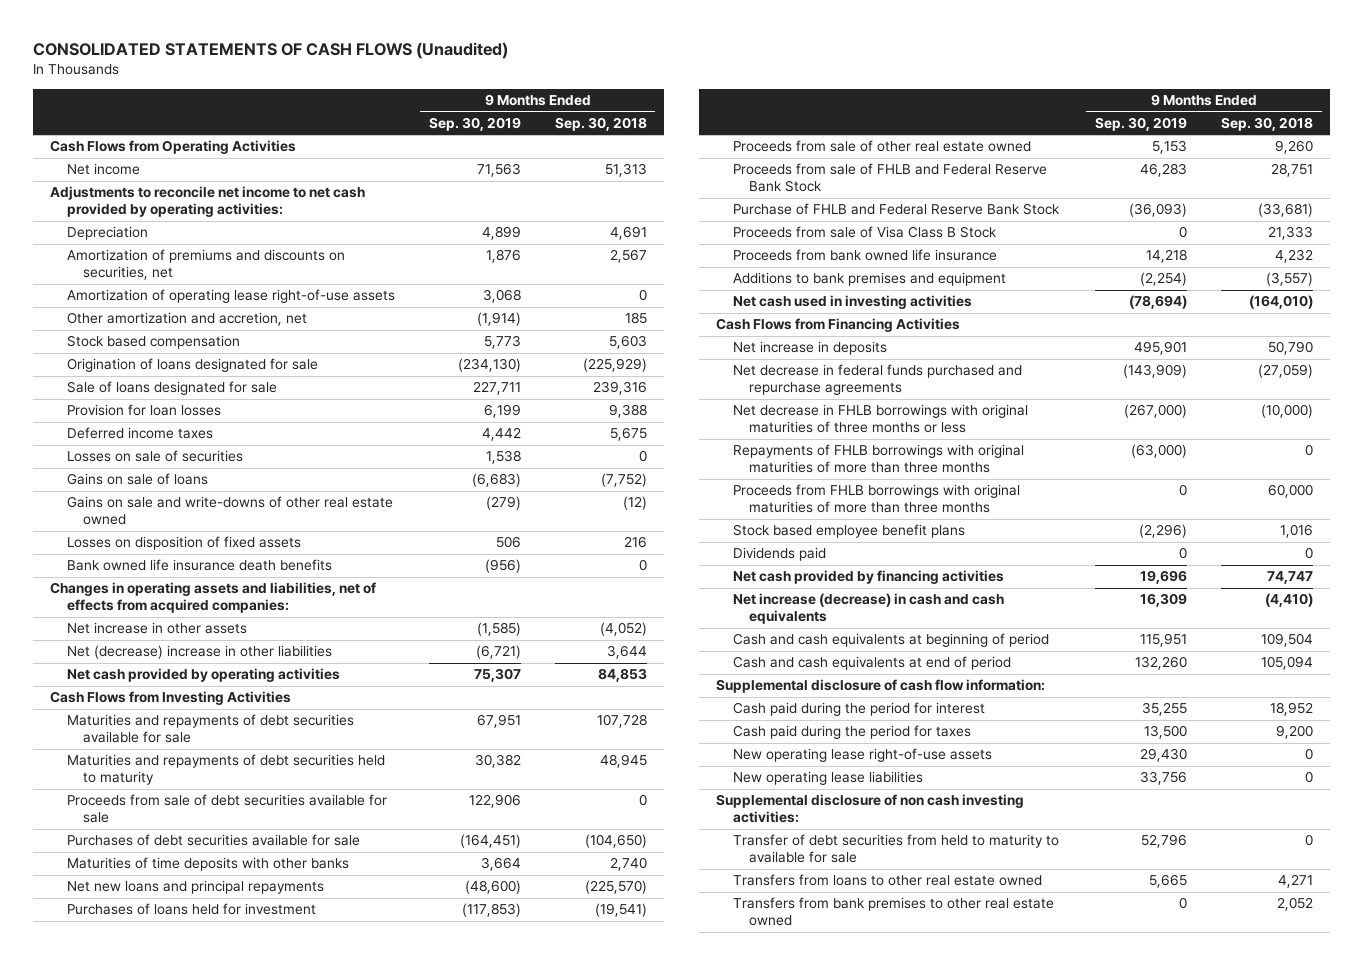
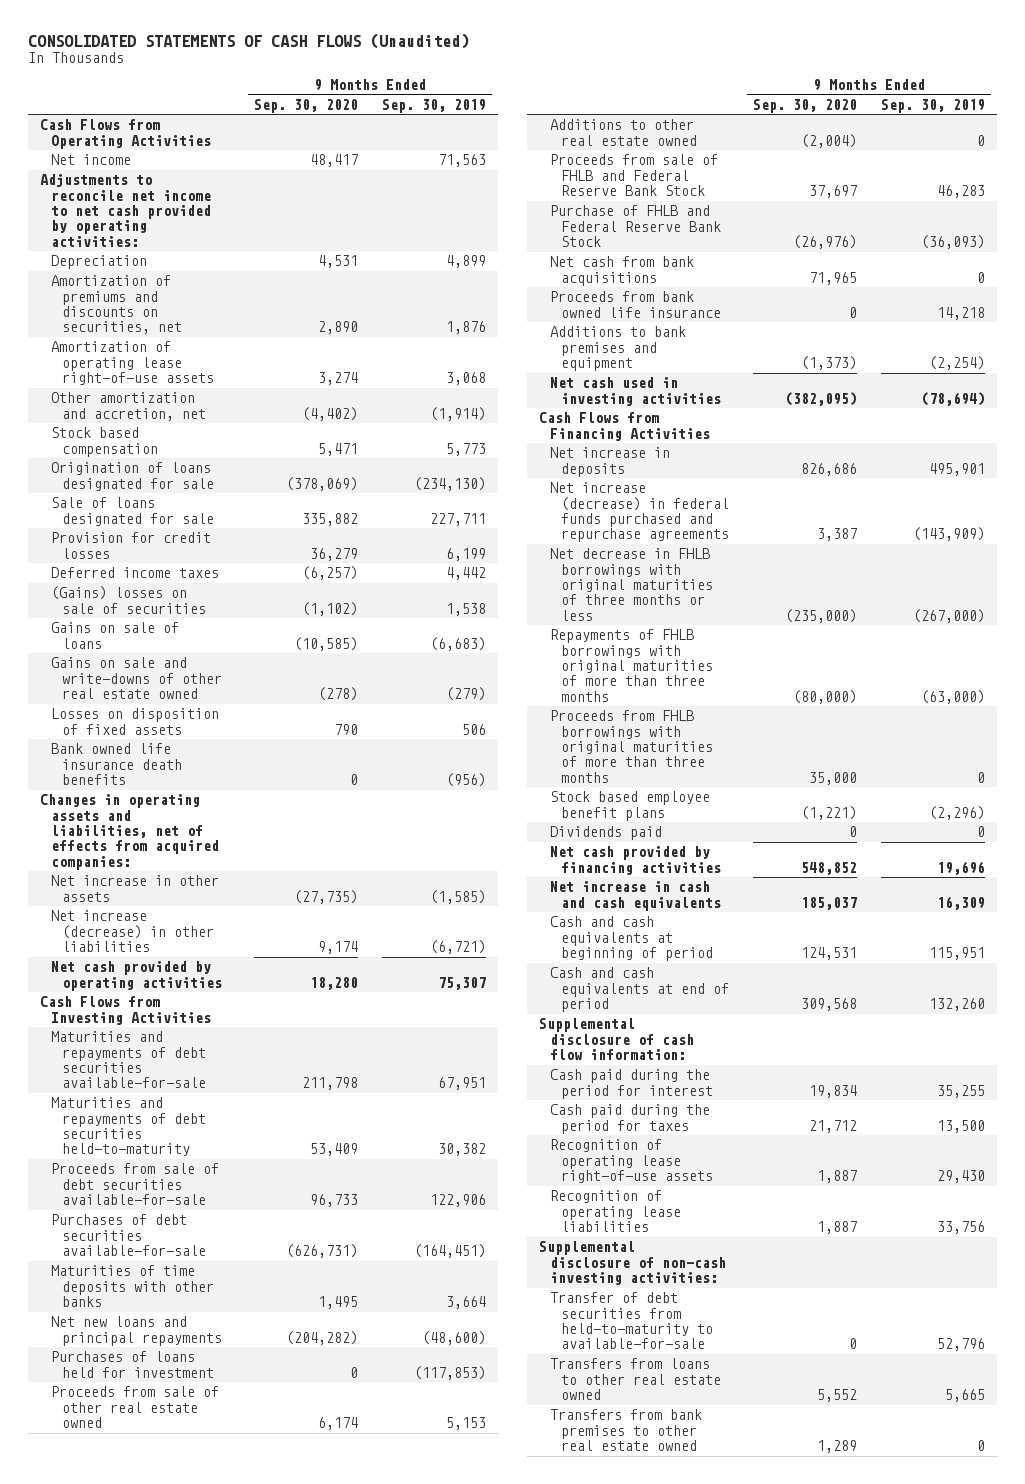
[554,116,647,131] Sep. 30, 2018 -> none
none -> [253,98,358,113] Sep. 30, 2020
[66,404,221,417] Provision for loan losses -> [51,532,212,559] Provision for credit losses
[66,450,243,463] Losses on sale of securities -> [51,586,206,614] (Gains) losses on sale of securities
[66,645,332,660] Net (decrease) increase in other liabilities -> [51,910,214,953] Net increase (decrease) in other liabilities
[66,714,354,744] Maturities and repayments of debt securities available for sale -> [51,1031,206,1089] Maturities and repayments of debt securities available-for-sale
[66,754,385,786] Maturities and repayments of debt securities held to maturity -> [51,1097,206,1157] Maturities and repayments of debt securities held-to-maturity
[66,794,387,824] Proceeds from sale of debt securities available for sale -> [51,1163,220,1206] Proceeds from sale of debt securities available-for-sale
[66,834,360,847] Purchases of debt securities available for sale -> [51,1214,206,1257] Purchases of debt securities available-for-sale
none -> [550,119,697,146] Additions to other real estate owned
[732,226,997,239] Proceeds from sale of Visa Class B Stock -> [550,256,695,286] Net cash from bank acquisitions
[732,364,1022,396] Net decrease in federal funds purchased and repurchase agreements -> [550,482,729,543] Net increase (decrease) in federal funds purchased and repurchase agreements
[732,593,1004,625] Net increase (decrease) in cash and cash equivalents -> [550,881,721,911] Net increase in cash and cash equivalents
[732,748,992,763] New operating lease right-of-use assets -> [550,1139,713,1184] Recognition of operating lease right-of-use assets
[732,771,923,786] New operating lease liabilities -> [550,1190,681,1233] Recognition of operating lease liabilities
[716,794,1025,824] Supplemental disclosure of non cash investing activities: -> [539,1241,727,1286] Supplemental disclosure of non-cash investing activities:
[732,834,1059,864] Transfer of debt securities from held to maturity to available for sale -> [550,1292,713,1350] Transfer of debt securities from held-to-maturity to available-for-sale

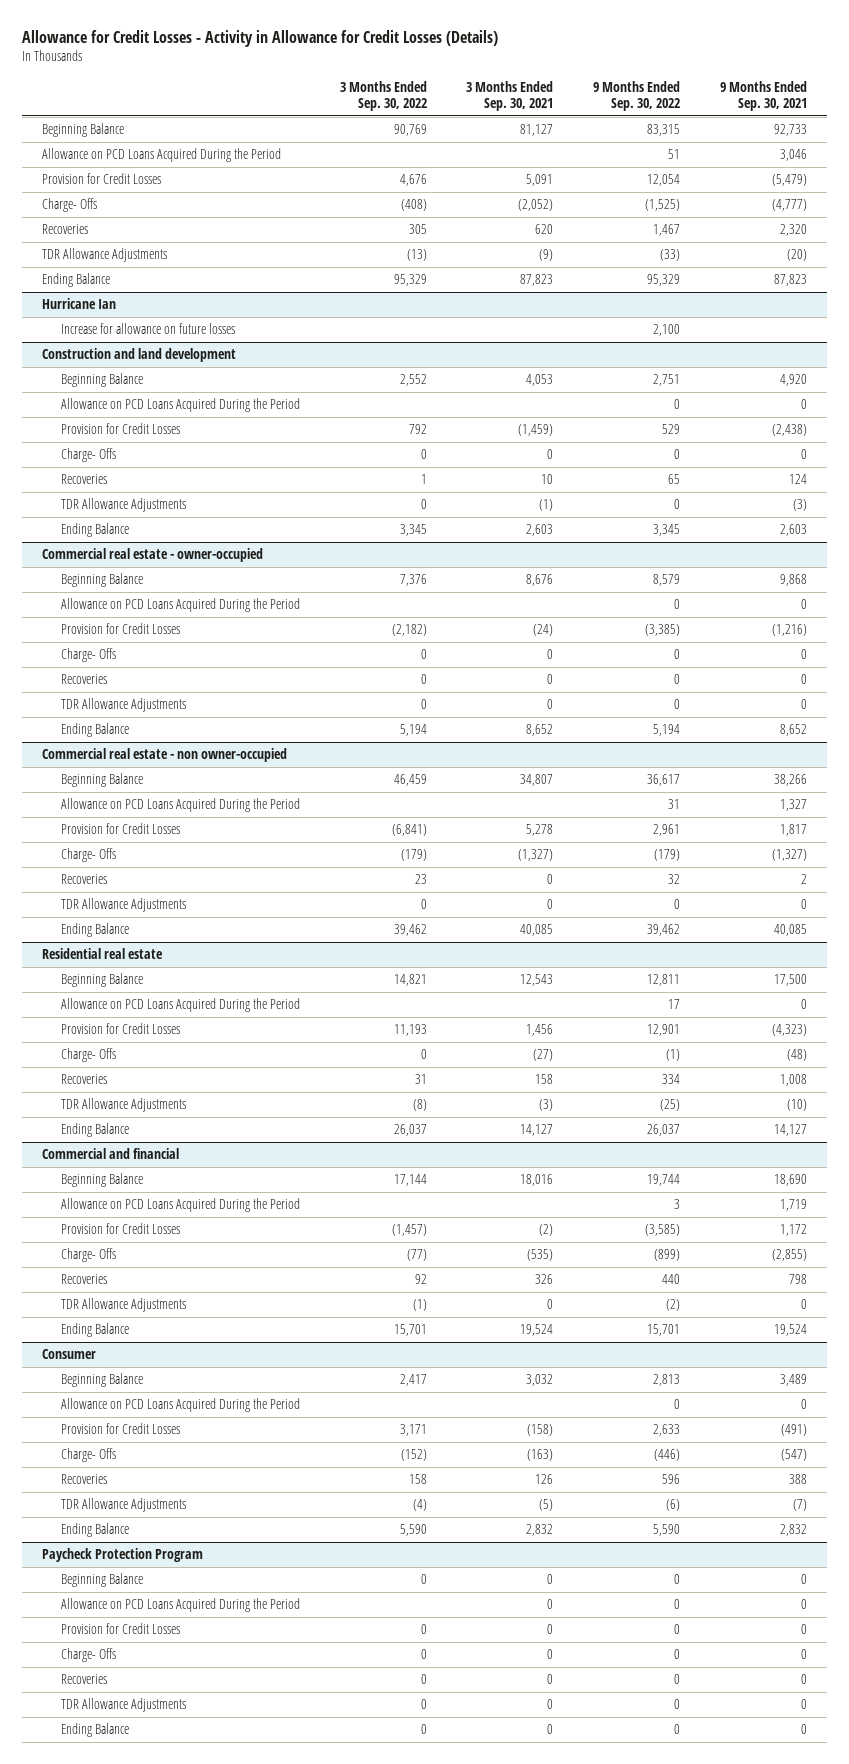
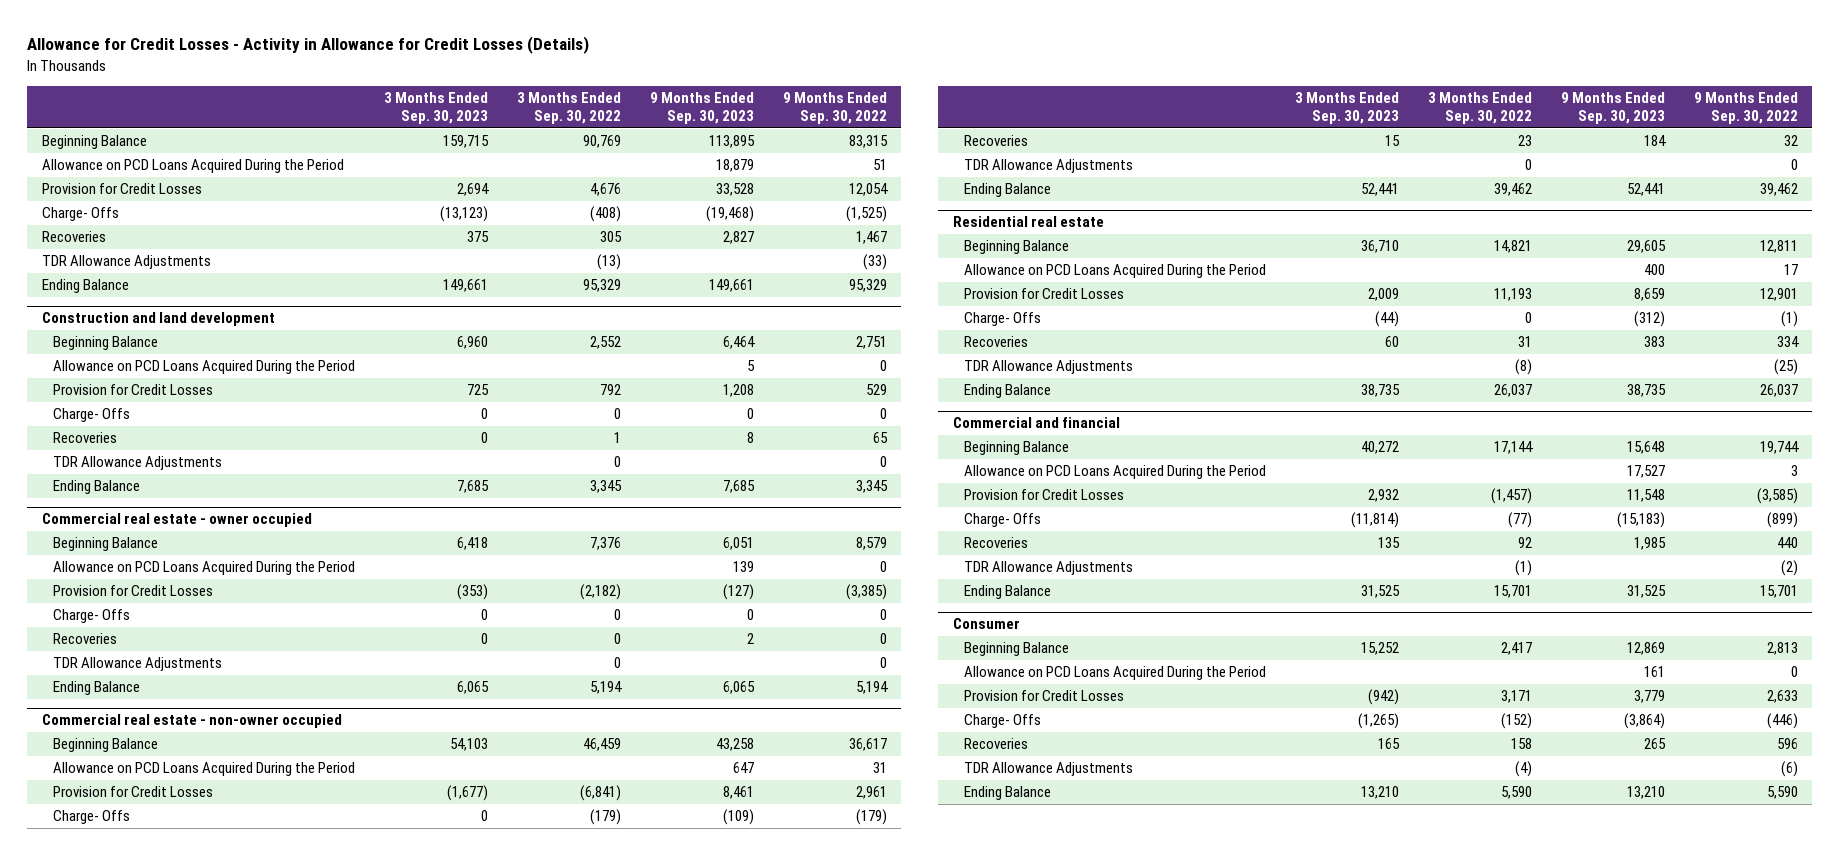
[466,81,554,111] 3 Months Ended Sep. 30, 2021 -> none
[719,81,807,111] 9 Months Ended Sep. 30, 2021 -> none
none -> [383,91,488,125] 3 Months Ended Sep. 30, 2023
none -> [649,91,754,125] 9 Months Ended Sep. 30, 2023
[42,298,117,310] Hurricane Ian -> none
[60,323,235,335] Increase for allowance on future losses -> none
[42,548,264,563] Commercial real estate - owner-occupied -> [41,513,312,528] Commercial real estate - owner occupied
[42,748,288,763] Commercial real estate - non owner-occupied -> [41,714,342,729] Commercial real estate - non-owner occupied
[42,1548,204,1563] Paycheck Protection Program -> none
[60,1573,143,1588] Beginning Balance -> none
[60,1598,300,1613] Allowance on PCD Loans Acquired During the Period -> none
[60,1623,180,1635] Provision for Credit Losses -> none
[60,1648,116,1663] Charge- Offs -> none
[60,1674,107,1685] Recoveries -> none
[60,1698,186,1713] TDR Allowance Adjustments -> none
[60,1723,129,1738] Ending Balance -> none

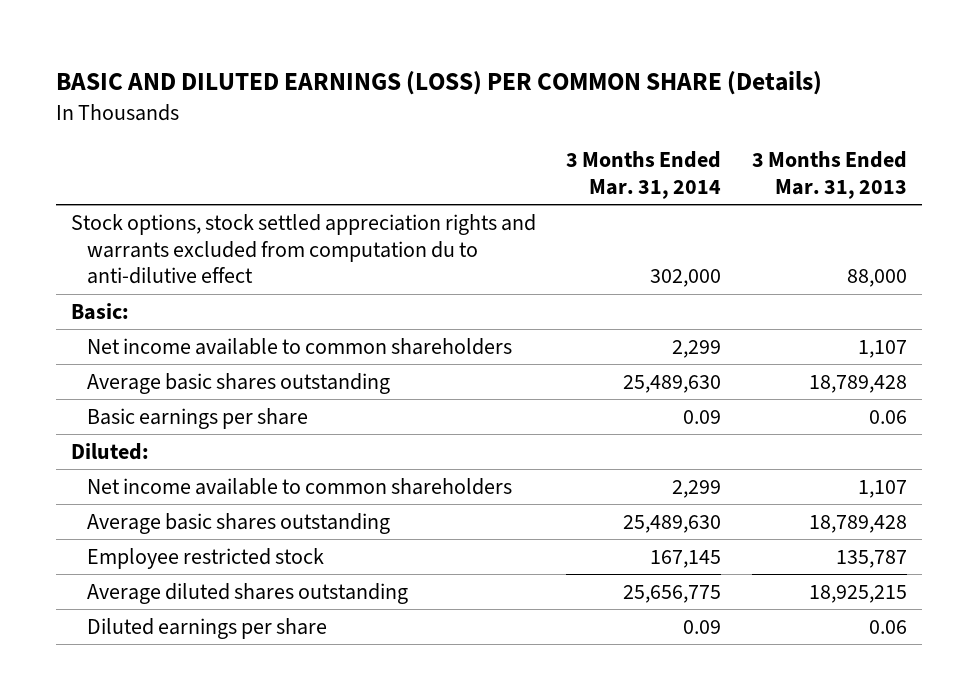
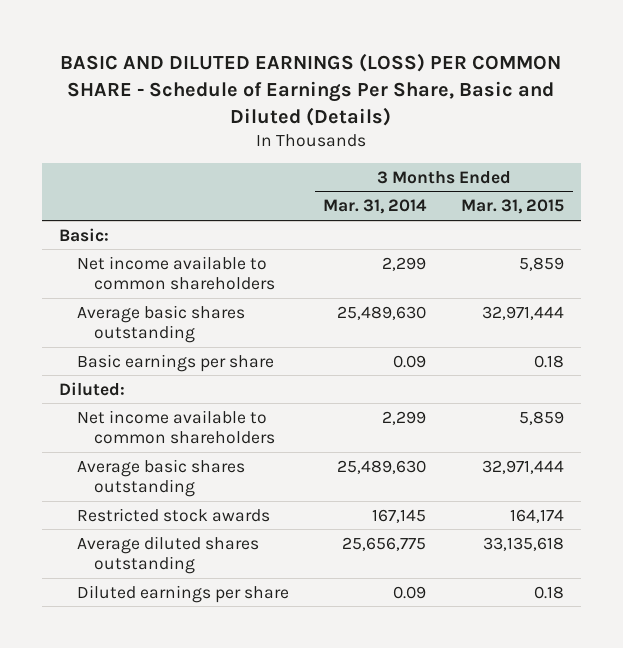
[55,71,822,96] BASIC AND DILUTED EARNINGS (LOSS) PER COMMON SHARE (Details) -> [60,52,562,126] BASIC AND DILUTED EARNINGS (LOSS) PER COMMON SHARE - Schedule of Earnings Per Share, Basic and Diluted (Details)
[751,151,907,199] 3 Months Ended Mar. 31, 2013 -> none
none -> [461,199,565,215] Mar. 31, 2015
[71,213,537,285] Stock options, stock settled appreciation rights and warrants excluded from computation du to anti-dilutive effect -> none
[87,547,325,569] Employee restricted stock -> [76,507,270,522] Restricted stock awards

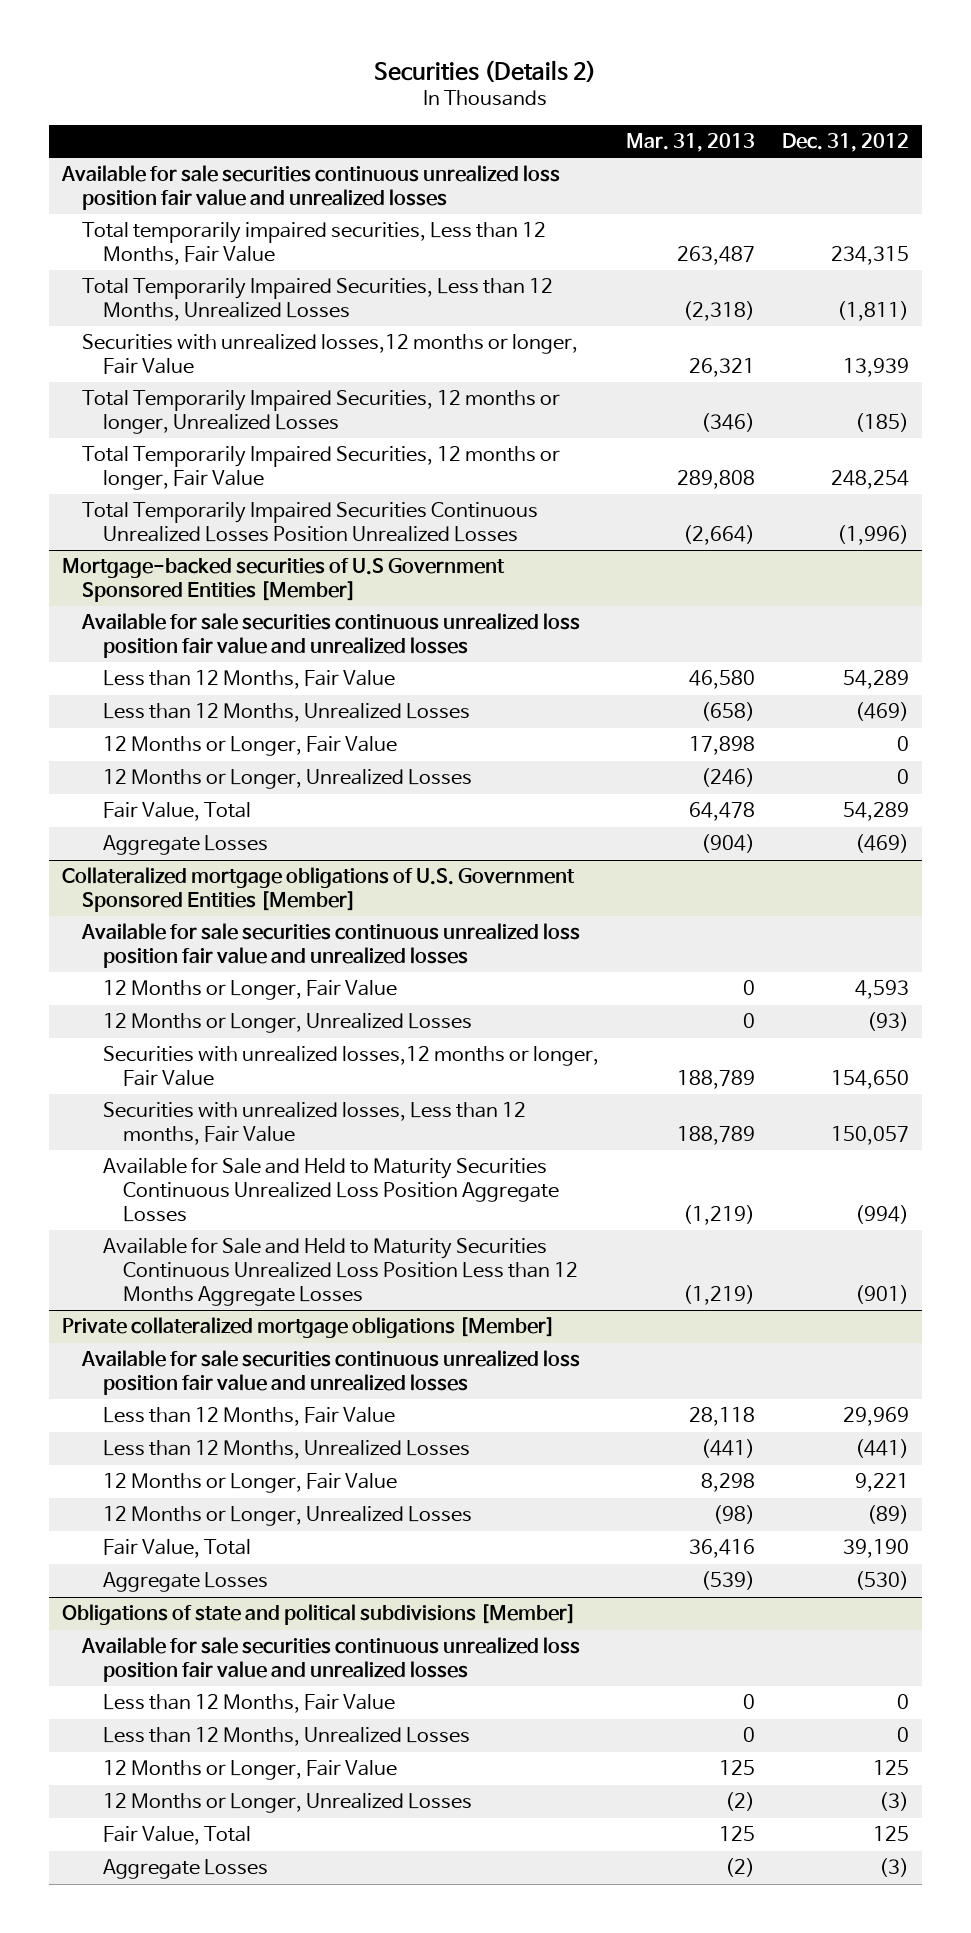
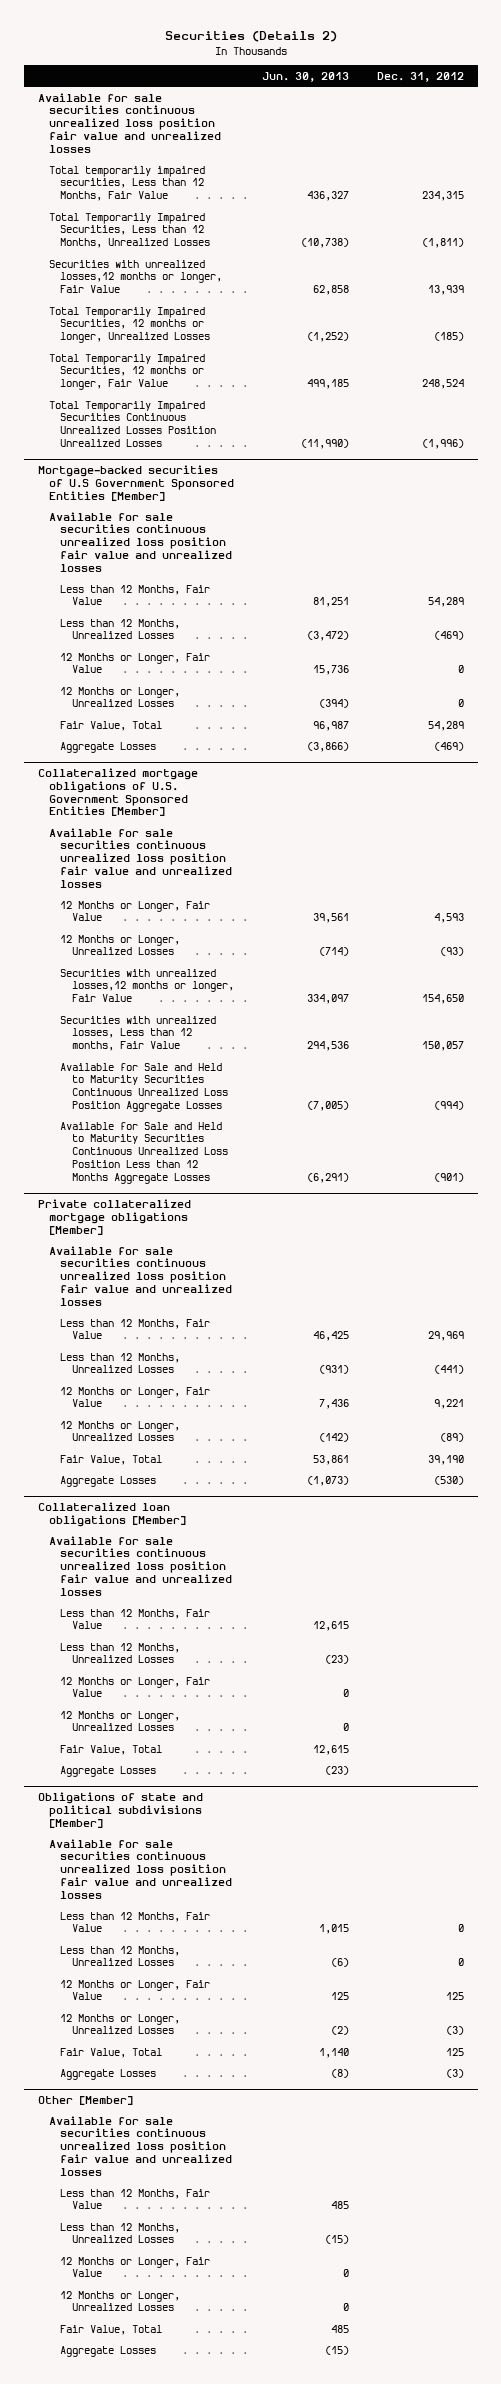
[625,132,755,152] Mar. 31, 2013 -> none
none -> [261,71,349,82] Jun. 30, 2013
[830,470,909,490] 248,254 -> [421,379,464,390] 248,524
none -> [37,1501,187,1527] Collateralized loan obligations [Member]
none -> [49,1535,233,1596] Available for sale securities continuous unrealized loss position fair value and unrealized losses
none -> [60,1608,211,1630] Less than 12 Months, Fair Value
none -> [60,1642,181,1664] Less than 12 Months, Unrealized Losses
none -> [60,1676,211,1698] 12 Months or Longer, Fair Value
none -> [60,1710,181,1732] 12 Months or Longer, Unrealized Losses
none -> [60,1744,163,1755] Fair Value, Total
none -> [60,1765,157,1777] Aggregate Losses
none -> [37,2095,133,2105] Other [Member]
none -> [49,2115,233,2176] Available for sale securities continuous unrealized loss position fair value and unrealized losses
none -> [60,2188,211,2210] Less than 12 Months, Fair Value
none -> [60,2222,181,2244] Less than 12 Months, Unrealized Losses
none -> [60,2256,211,2278] 12 Months or Longer, Fair Value
none -> [60,2290,181,2312] 12 Months or Longer, Unrealized Losses
none -> [60,2324,163,2335] Fair Value, Total
none -> [60,2345,157,2357] Aggregate Losses

